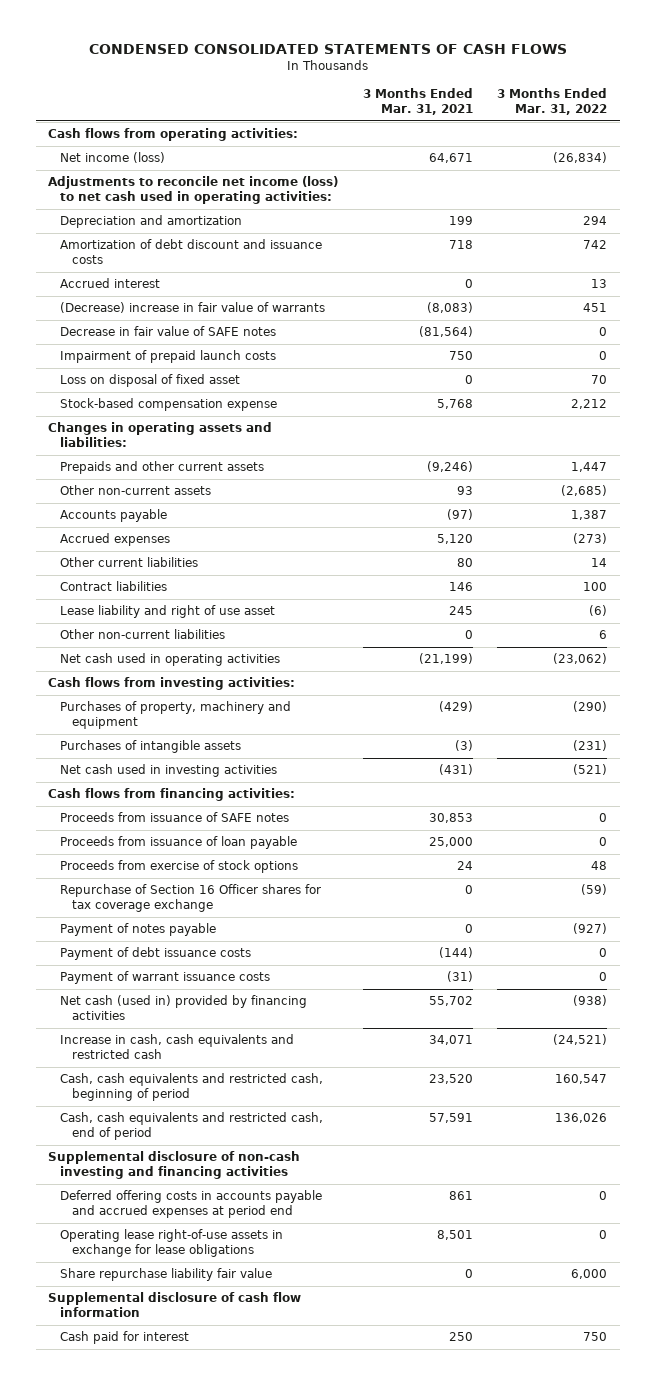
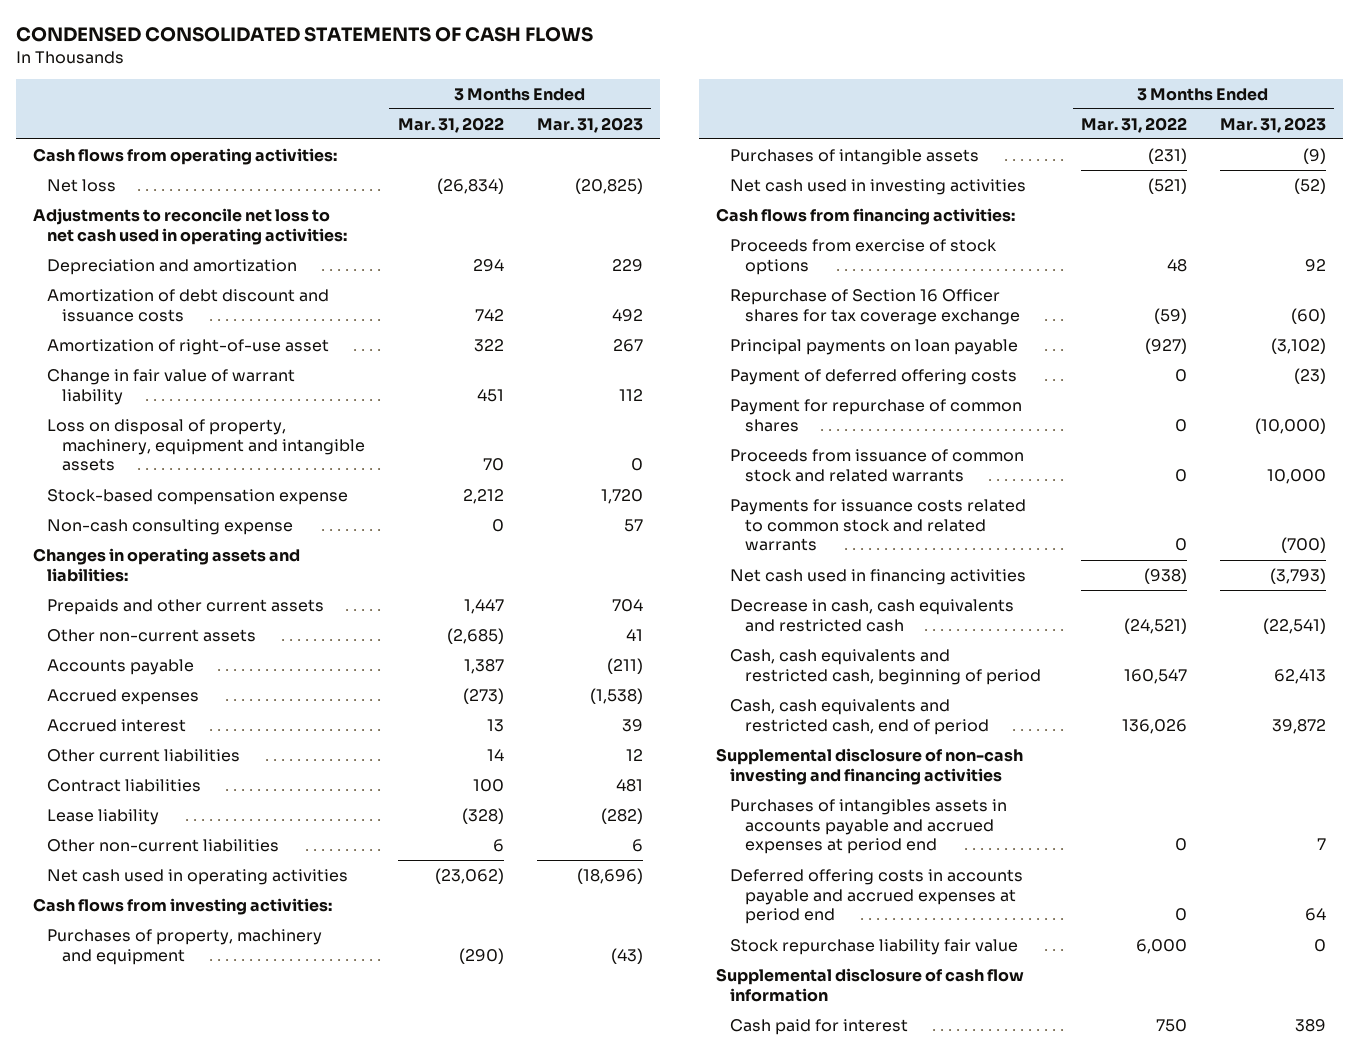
[362,88,473,116] 3 Months Ended Mar. 31, 2021 -> none
none -> [536,116,643,133] Mar. 31, 2023
[60,152,166,164] Net income (loss) -> [47,178,117,192] Net loss
[48,176,339,205] Adjustments to reconcile net income (loss) to net cash used in operating activities: -> [32,207,348,245] Adjustments to reconcile net loss to net cash used in operating activities:
[60,326,277,337] Decrease in fair value of SAFE notes -> none
[60,350,277,364] Impairment of prepaid launch costs -> none
[60,374,241,388] Loss on disposal of fixed asset -> none
none -> [47,338,330,355] Amortization of right-of-use asset
[60,302,326,314] (Decrease) increase in fair value of warrants -> [47,368,296,405] Change in fair value of warrant liability
none -> [47,418,365,472] Loss on disposal of property, machinery, equipment and intangible assets
none -> [47,518,294,535] Non-cash consulting expense
[60,278,161,289] Accrued interest -> [47,718,187,732] Accrued interest
[60,605,276,619] Lease liability and right of use asset -> none
none -> [47,808,160,825] Lease liability
[60,812,290,823] Proceeds from issuance of SAFE notes -> none
[60,836,298,850] Proceeds from issuance of loan payable -> none
[60,947,252,961] Payment of debt issuance costs -> none
[60,971,271,985] Payment of warrant issuance costs -> none
[60,923,217,937] Payment of notes payable -> [730,338,1019,355] Principal payments on loan payable
none -> [730,368,1018,385] Payment of deferred offering costs
none -> [730,398,1023,432] Payment for repurchase of common shares
none -> [730,448,1025,482] Proceeds from issuance of common stock and related warrants
none -> [730,498,1027,552] Payments for issuance costs related to common stock and related warrants
[60,995,308,1021] Net cash (used in) provided by financing activities -> [730,568,1027,585] Net cash used in financing activities
[60,1034,295,1060] Increase in cash, cash equivalents and restricted cash -> [730,598,1015,632] Decrease in cash, cash equivalents and restricted cash
none -> [730,798,1008,855] Purchases of intangibles assets in accounts payable and accrued expenses at period end
[60,1229,284,1258] Operating lease right-of-use assets in exchange for lease obligations -> none
[60,1268,273,1282] Share repurchase liability fair value -> [730,938,1019,955] Stock repurchase liability fair value

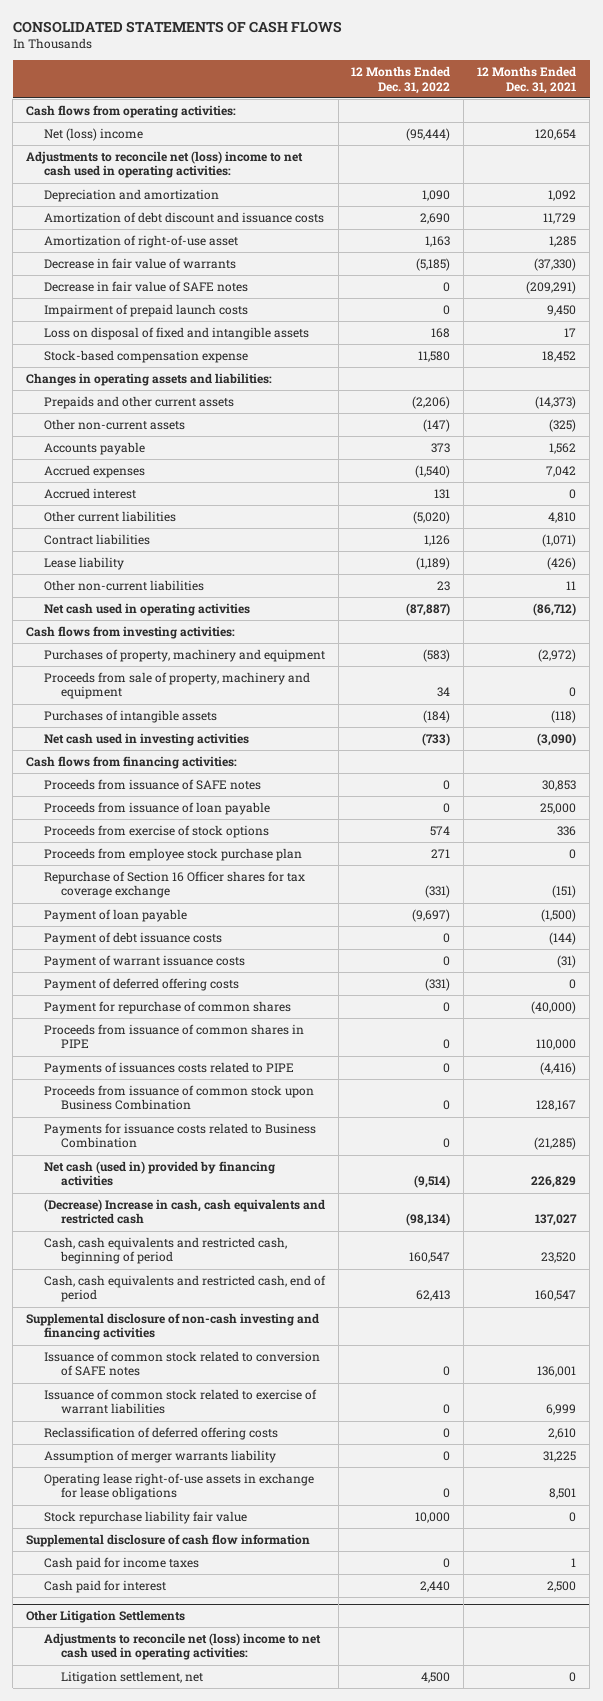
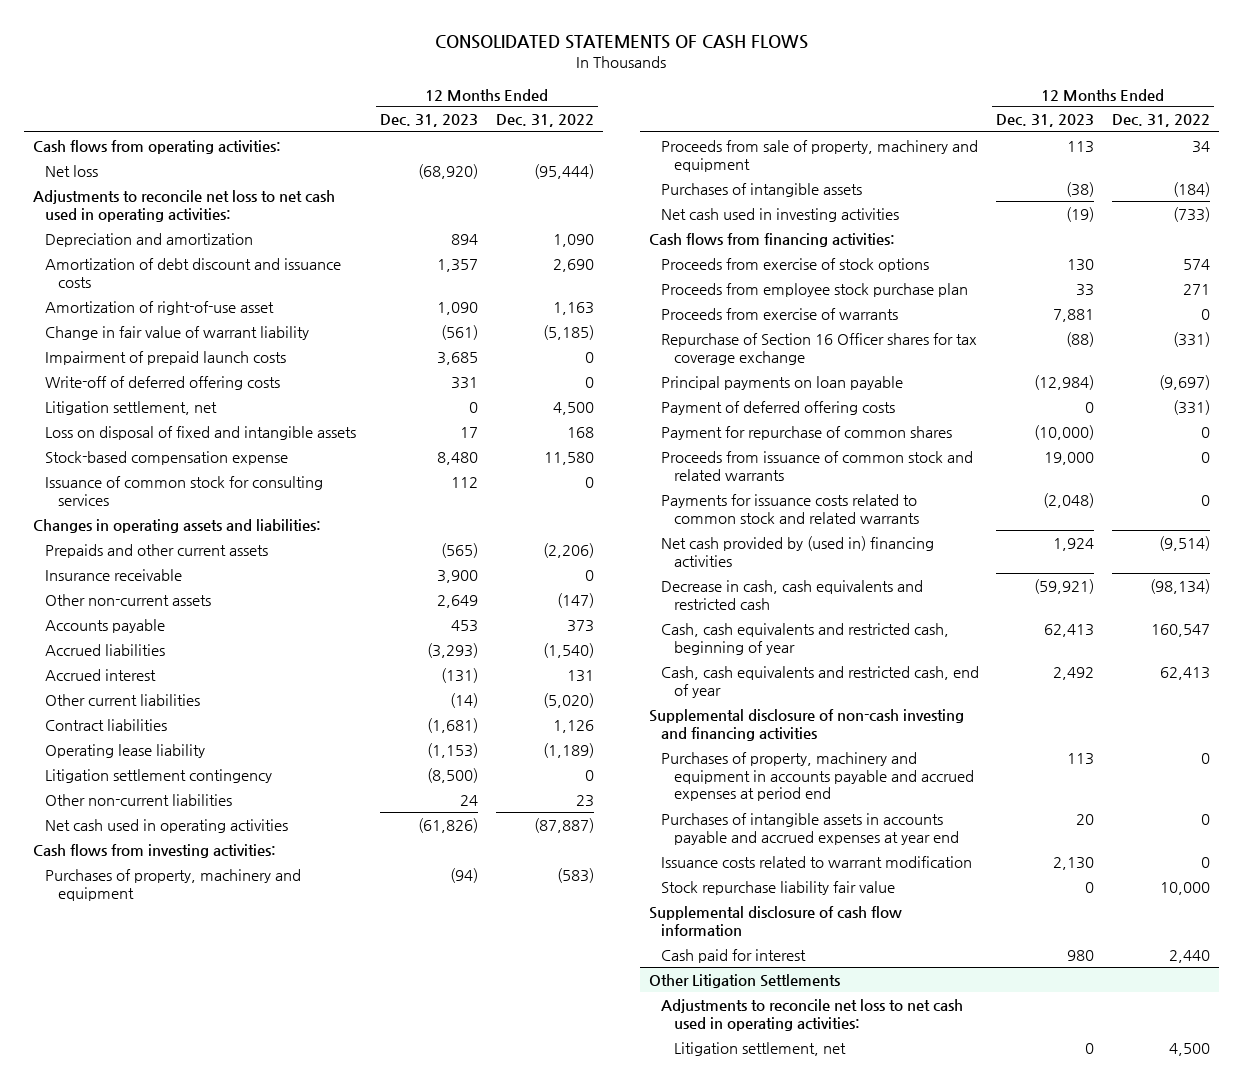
[477,66,577,94] 12 Months Ended Dec. 31, 2021 -> none
none -> [380,114,479,128] Dec. 31, 2023
[43,128,143,142] Net (loss) income -> [45,164,99,177] Net loss
[26,151,304,179] Adjustments to reconcile net (loss) income to net cash used in operating activities: -> [32,189,335,222] Adjustments to reconcile net loss to net cash used in operating activities:
[43,281,248,293] Decrease in fair value of SAFE notes -> none
[43,258,236,270] Decrease in fair value of warrants -> [45,325,310,340] Change in fair value of warrant liability
none -> [45,375,281,390] Write-off of deferred offering costs
none -> [45,400,218,415] Litigation settlement, net
none -> [45,475,324,506] Issuance of common stock for consulting services
none -> [45,568,183,581] Insurance receivable
[43,465,145,479] Accrued expenses -> [45,643,166,656] Accrued liabilities
[43,557,124,571] Lease liability -> [45,743,206,758] Operating lease liability
none -> [45,768,273,783] Litigation settlement contingency
[43,779,261,791] Proceeds from issuance of SAFE notes -> none
[43,802,270,816] Proceeds from issuance of loan payable -> none
none -> [661,307,899,320] Proceeds from exercise of warrants
[43,932,222,946] Payment of debt issuance costs -> none
[43,955,245,969] Payment of warrant issuance costs -> none
[43,909,187,923] Payment of loan payable -> [661,375,904,390] Principal payments on loan payable
[43,1024,304,1049] Proceeds from issuance of common shares in PIPE -> none
[43,1062,294,1076] Payments of issuances costs related to PIPE -> none
[43,1085,314,1111] Proceeds from issuance of common stock upon Business Combination -> [661,450,974,481] Proceeds from issuance of common stock and related warrants
[43,1123,316,1149] Payments for issuance costs related to Business Combination -> [661,493,919,524] Payments for issuance costs related to common stock and related warrants
[43,1161,275,1187] Net cash (used in) provided by financing activities -> [661,535,935,567] Net cash provided by (used in) financing activities
[43,1199,325,1225] (Decrease) Increase in cash, cash equivalents and restricted cash -> [661,579,924,610] Decrease in cash, cash equivalents and restricted cash
[43,1237,287,1265] Cash, cash equivalents and restricted cash, beginning of period -> [661,622,950,655] Cash, cash equivalents and restricted cash, beginning of year
[43,1275,326,1303] Cash, cash equivalents and restricted cash, end of period -> [661,665,980,698] Cash, cash equivalents and restricted cash, end of year
[43,1351,320,1377] Issuance of common stock related to conversion of SAFE notes -> none
[43,1389,317,1415] Issuance of common stock related to exercise of warrant liabilities -> none
[43,1427,278,1441] Reclassification of deferred offering costs -> none
[43,1450,276,1464] Assumption of merger warrants liability -> none
[43,1473,314,1501] Operating lease right-of-use assets in exchange for lease obligations -> none
none -> [661,751,974,802] Purchases of property, machinery and equipment in accounts payable and accrued expenses at period end
none -> [661,812,959,845] Purchases of intangible assets in accounts payable and accrued expenses at year end
none -> [661,855,973,868] Issuance costs related to warrant modification
[43,1557,199,1571] Cash paid for income taxes -> none
[43,1633,321,1661] Adjustments to reconcile net (loss) income to net cash used in operating activities: -> [661,998,964,1031] Adjustments to reconcile net loss to net cash used in operating activities:

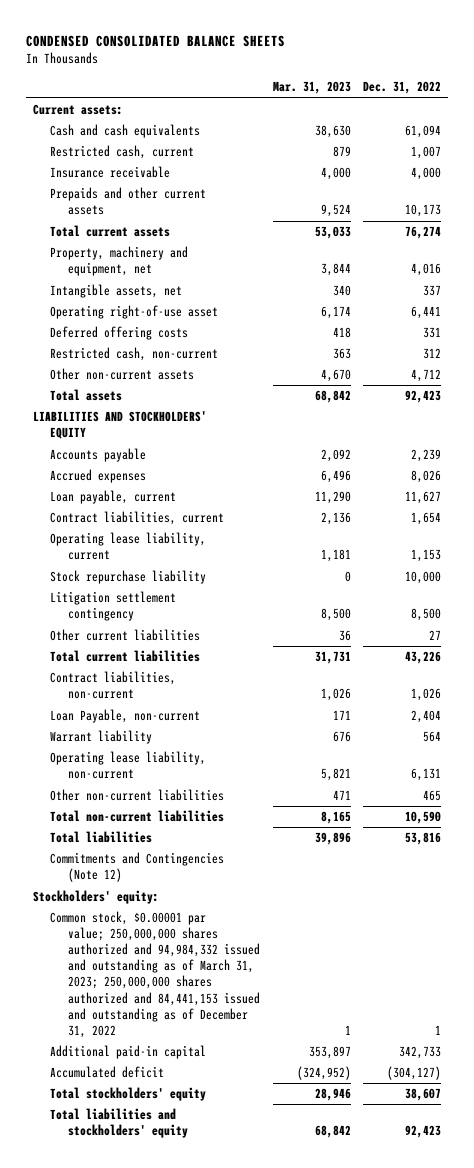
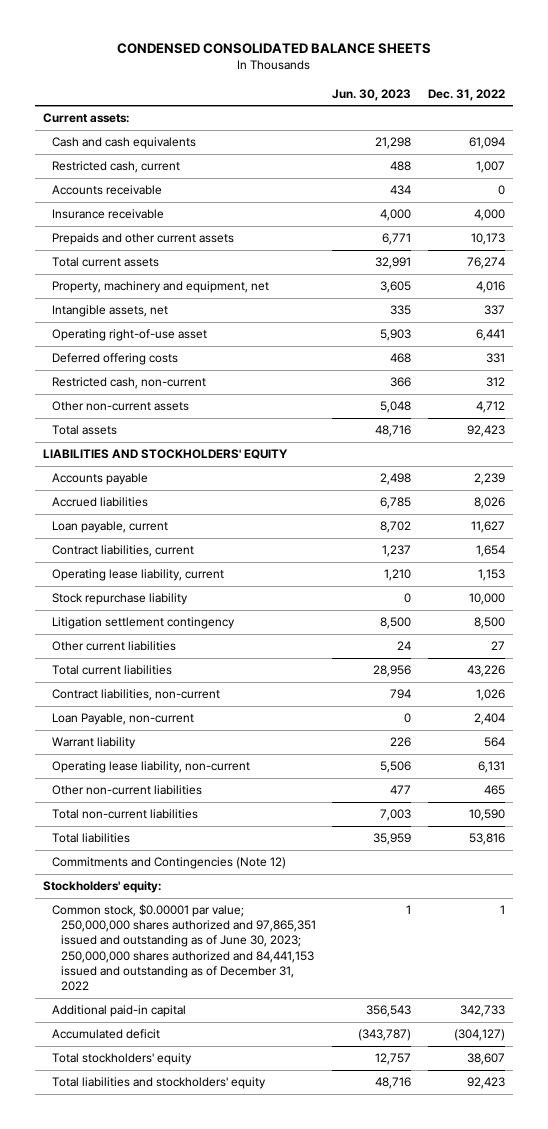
[272,81,351,95] Mar. 31, 2023 -> none
none -> [332,88,412,101] Jun. 30, 2023
none -> [52,185,163,196] Accounts receivable
[50,469,147,484] Accrued expenses -> [52,497,149,508] Accrued liabilities
[50,911,260,1038] Common stock, $0.00001 par value; 250,000,000 shares authorized and 94,984,332 issued and outstanding as of March 31, 2023; 250,000,000 shares authorized and 84,441,153 issued and outstanding as of December 31, 2022 -> [52,904,316,991] Common stock, $0.00001 par value; 250,000,000 shares authorized and 97,865,351 issued and outstanding as of June 30, 2023; 250,000,000 shares authorized and 84,441,153 issued and outstanding as of December 31, 2022

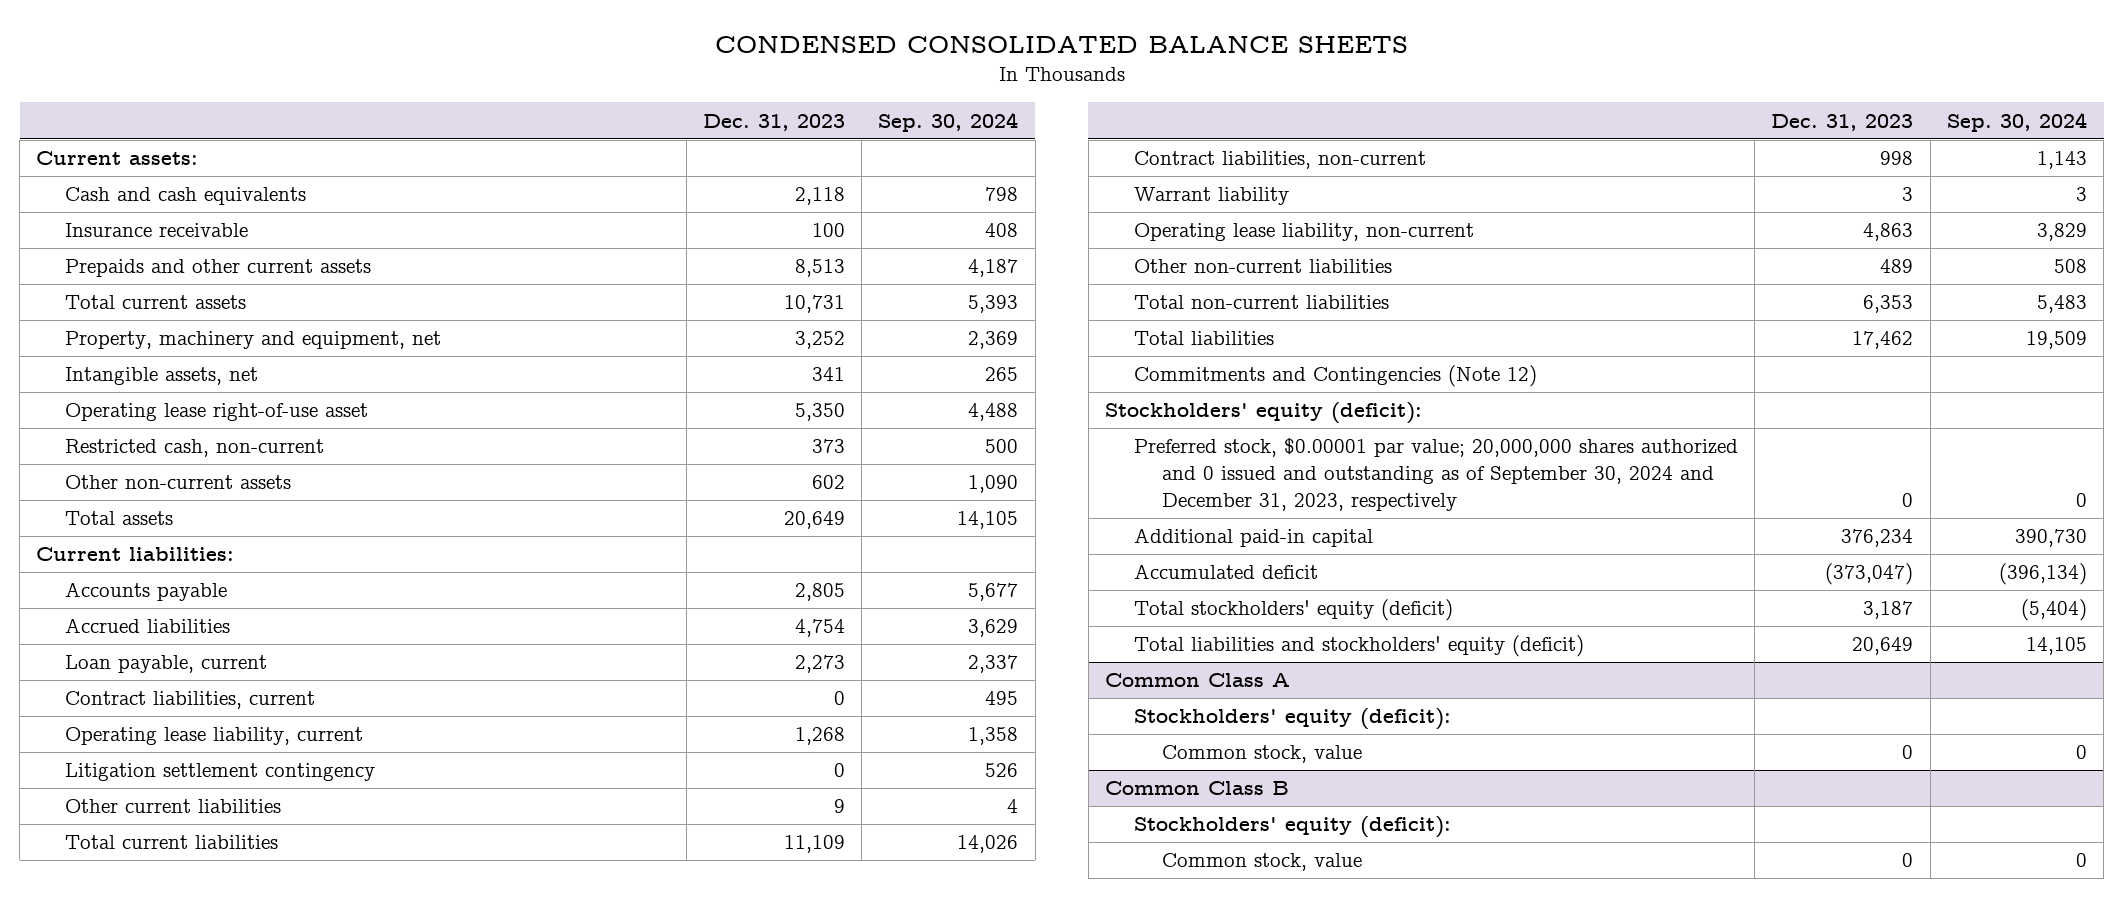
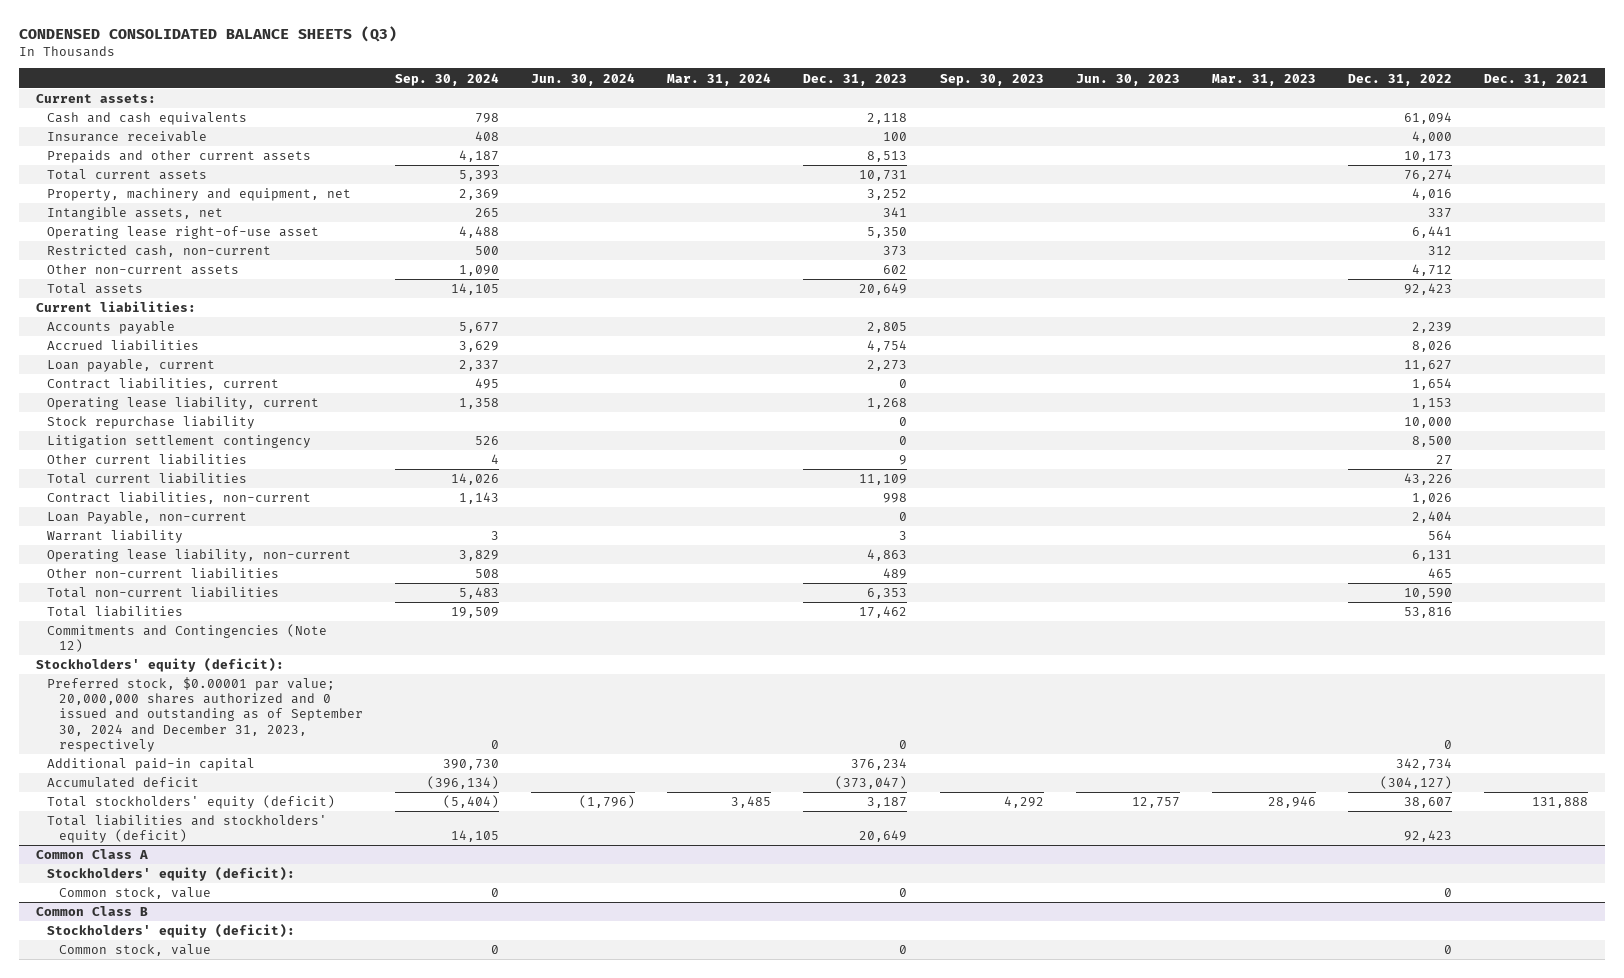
[714,35,1408,53] CONDENSED CONSOLIDATED BALANCE SHEETS -> [19,25,398,42] CONDENSED CONSOLIDATED BALANCE SHEETS (Q3)
none -> [530,72,635,86] Jun. 30, 2024
none -> [667,72,772,86] Mar. 31, 2024
none -> [939,73,1044,86] Sep. 30, 2023
none -> [1075,73,1180,86] Jun. 30, 2023
none -> [1212,73,1317,86] Mar. 31, 2023
none -> [1348,73,1453,86] Dec. 31, 2022
none -> [1484,73,1589,86] Dec. 31, 2021
none -> [47,416,256,430] Stock repurchase liability
none -> [47,511,248,525] Loan Payable, non-current

